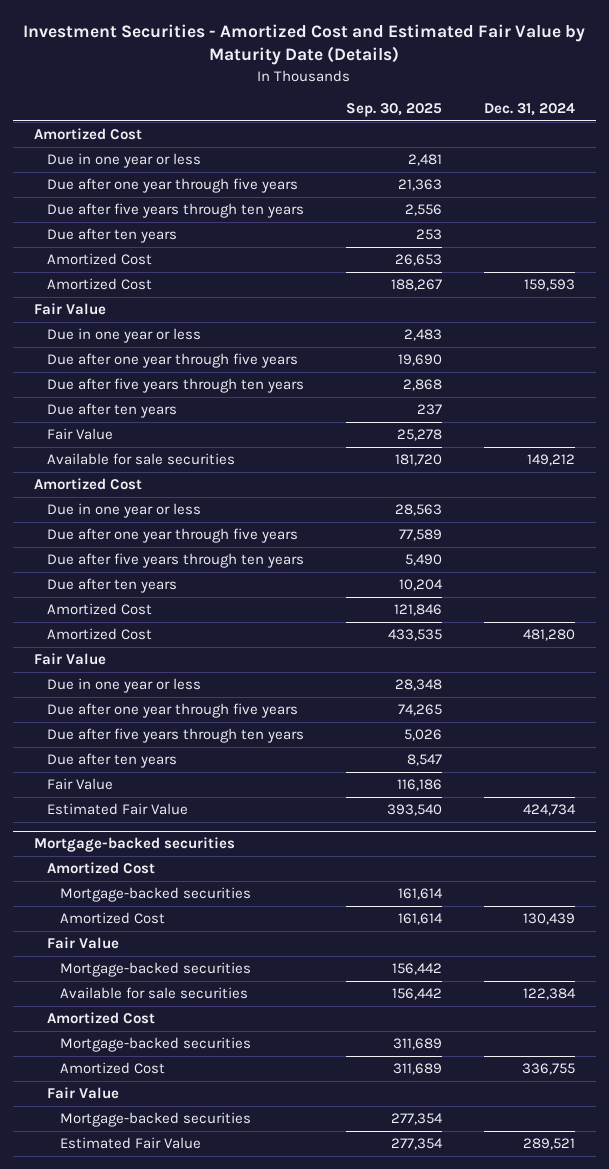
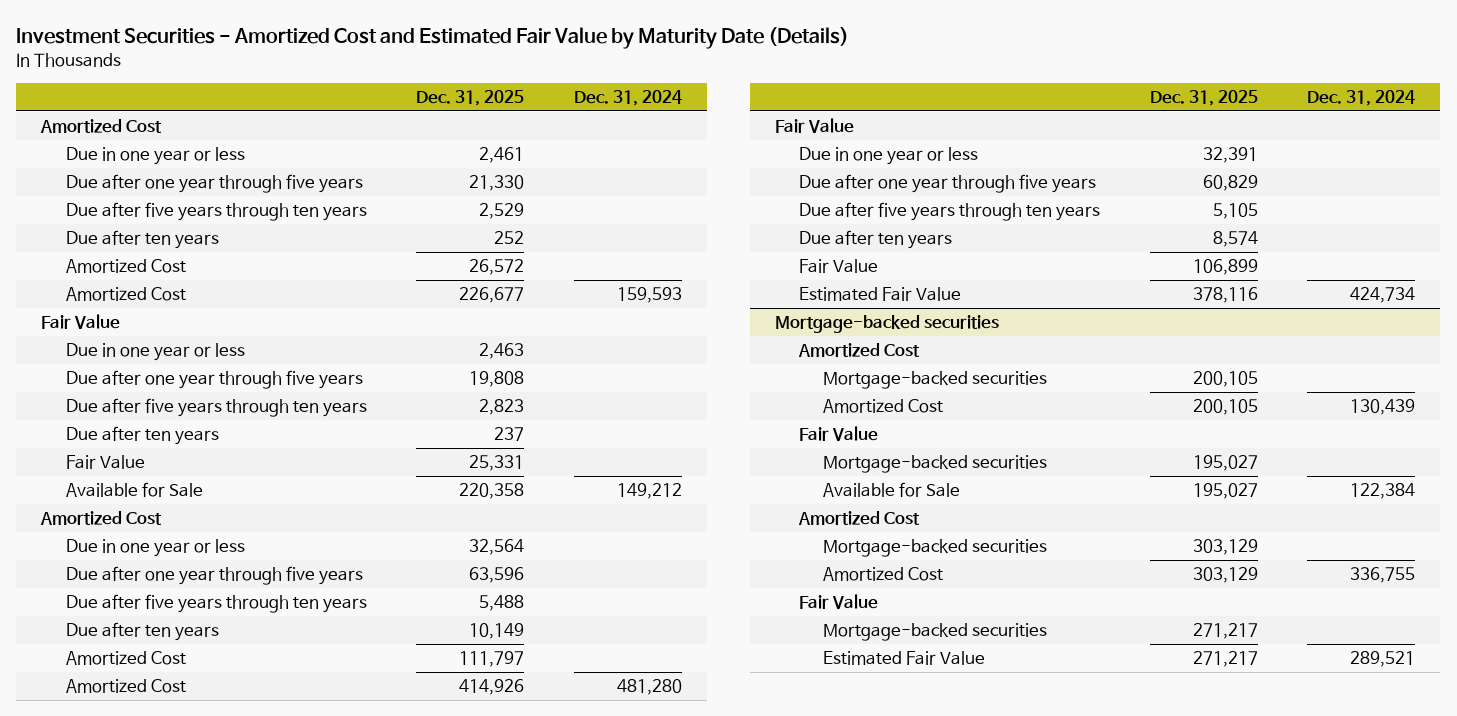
[346,102,443,117] Sep. 30, 2025 -> none
none -> [416,90,525,107] Dec. 31, 2025
[47,453,236,466] Available for sale securities -> [65,482,203,498] Available for Sale
[60,987,249,1000] Available for sale securities -> [823,482,961,498] Available for Sale

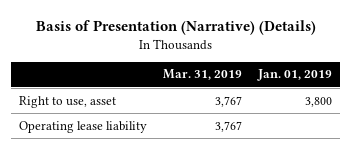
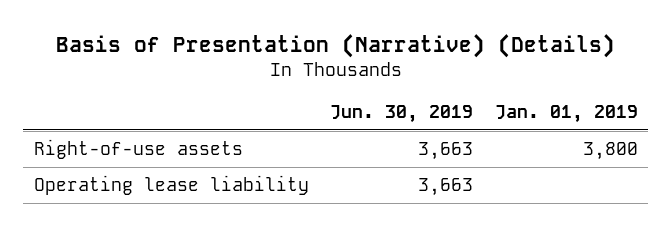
[163,69,243,81] Mar. 31, 2019 -> none
none -> [330,105,474,124] Jun. 30, 2019
[19,95,117,108] Right to use, asset -> [34,139,244,160] Right-of-use assets

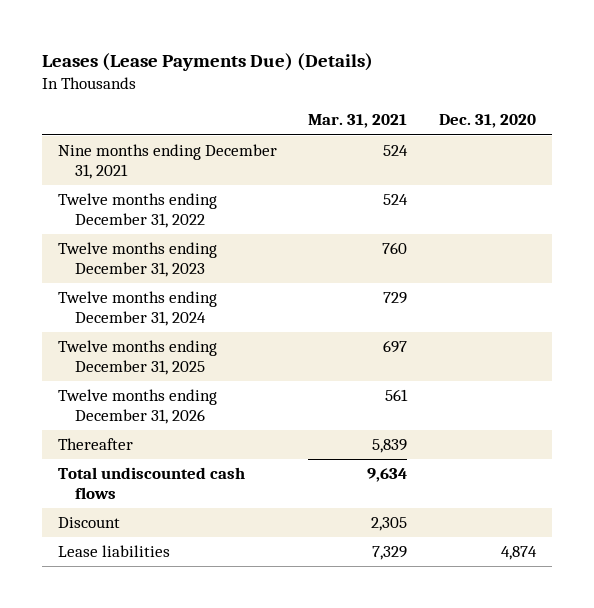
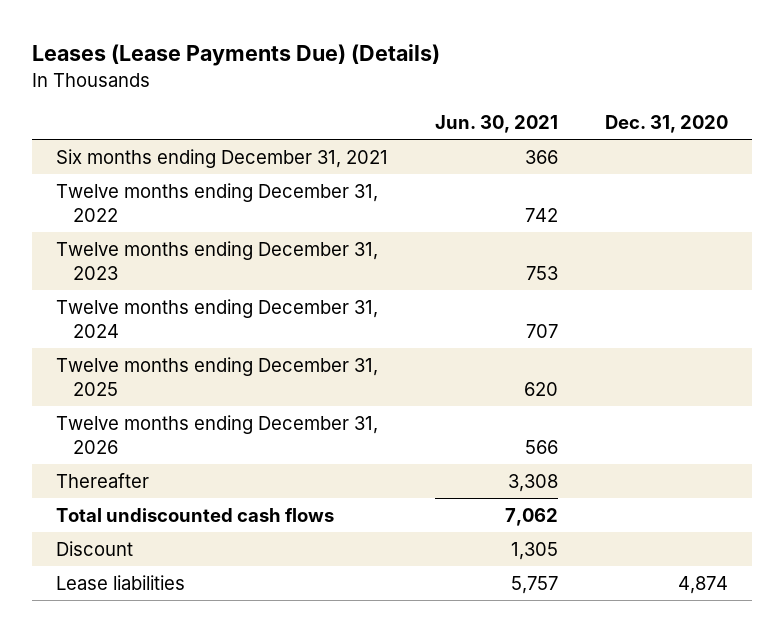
[308,114,408,129] Mar. 31, 2021 -> none
none -> [434,115,558,134] Jun. 30, 2021
[57,144,277,180] Nine months ending December 31, 2021 -> [55,148,388,168] Six months ending December 31, 2021

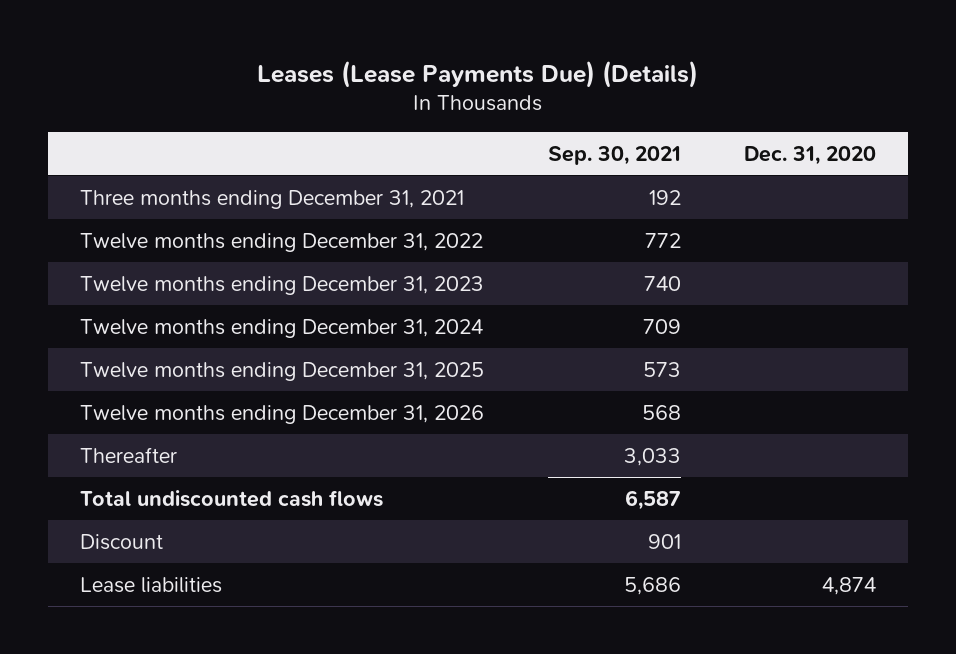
[434,115,558,134] Jun. 30, 2021 -> none
none -> [547,145,681,165] Sep. 30, 2021
[55,148,388,168] Six months ending December 31, 2021 -> [80,189,465,209] Three months ending December 31, 2021

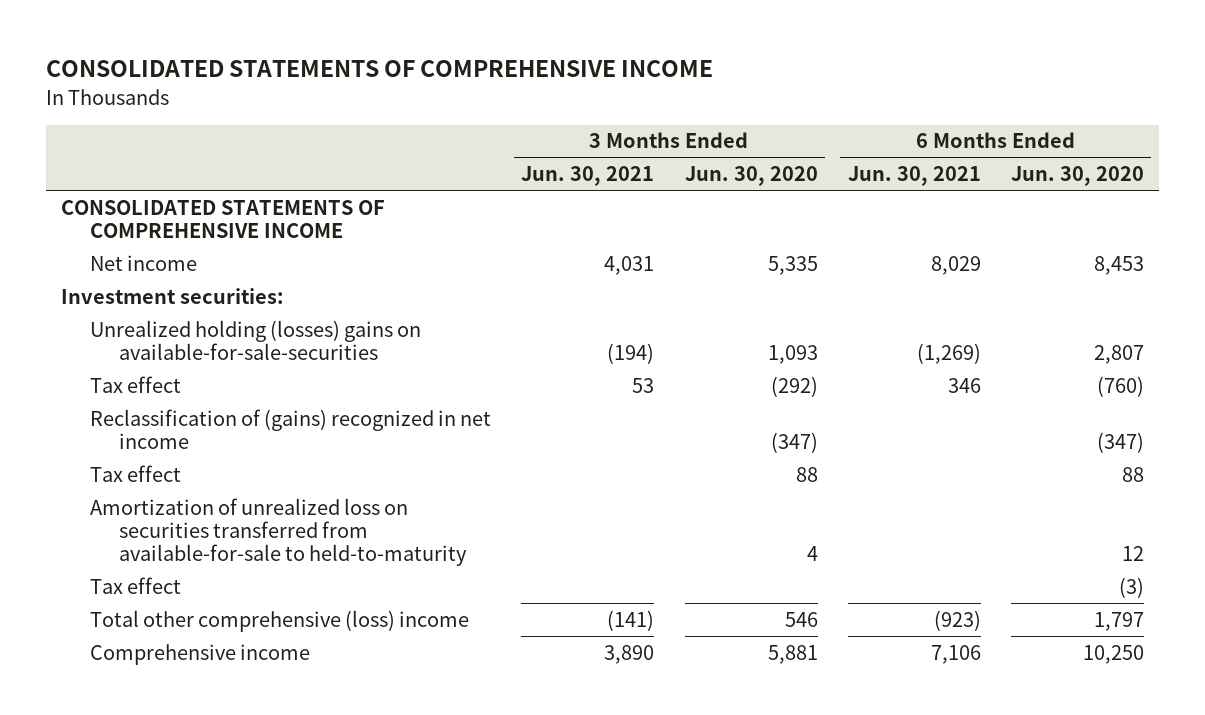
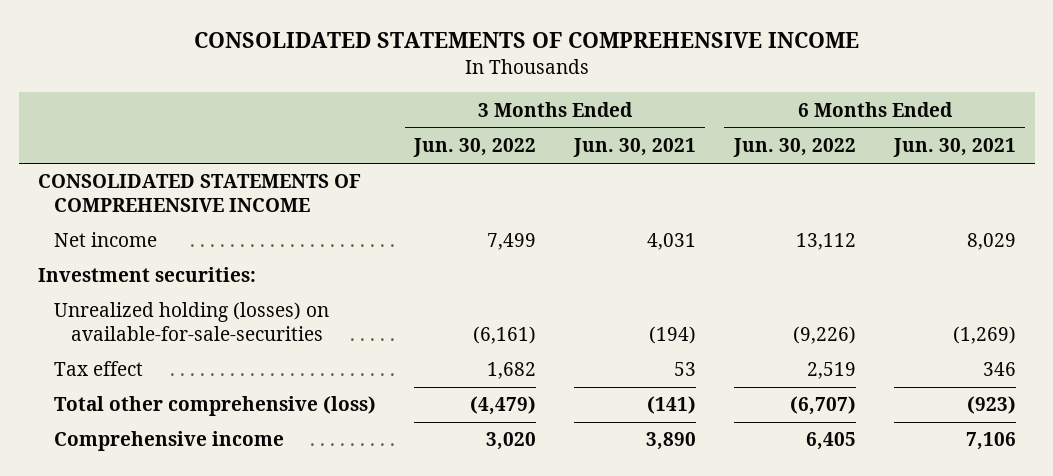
[684,166,818,187] Jun. 30, 2020 -> none
[1010,166,1144,187] Jun. 30, 2020 -> none
none -> [413,138,537,158] Jun. 30, 2022
none -> [732,138,856,158] Jun. 30, 2022
[90,319,422,361] Unrealized holding (losses) gains on available-for-sale-securities -> [54,302,330,341] Unrealized holding (losses) on available-for-sale-securities
[90,408,492,450] Reclassification of (gains) recognized in net income -> none
[90,464,182,482] Tax effect -> none
[90,497,467,567] Amortization of unrealized loss on securities transferred from available-for-sale to held-to-maturity -> none
[90,576,182,594] Tax effect -> none
[90,609,470,632] Total other comprehensive (loss) income -> [54,396,377,417] Total other comprehensive (loss)

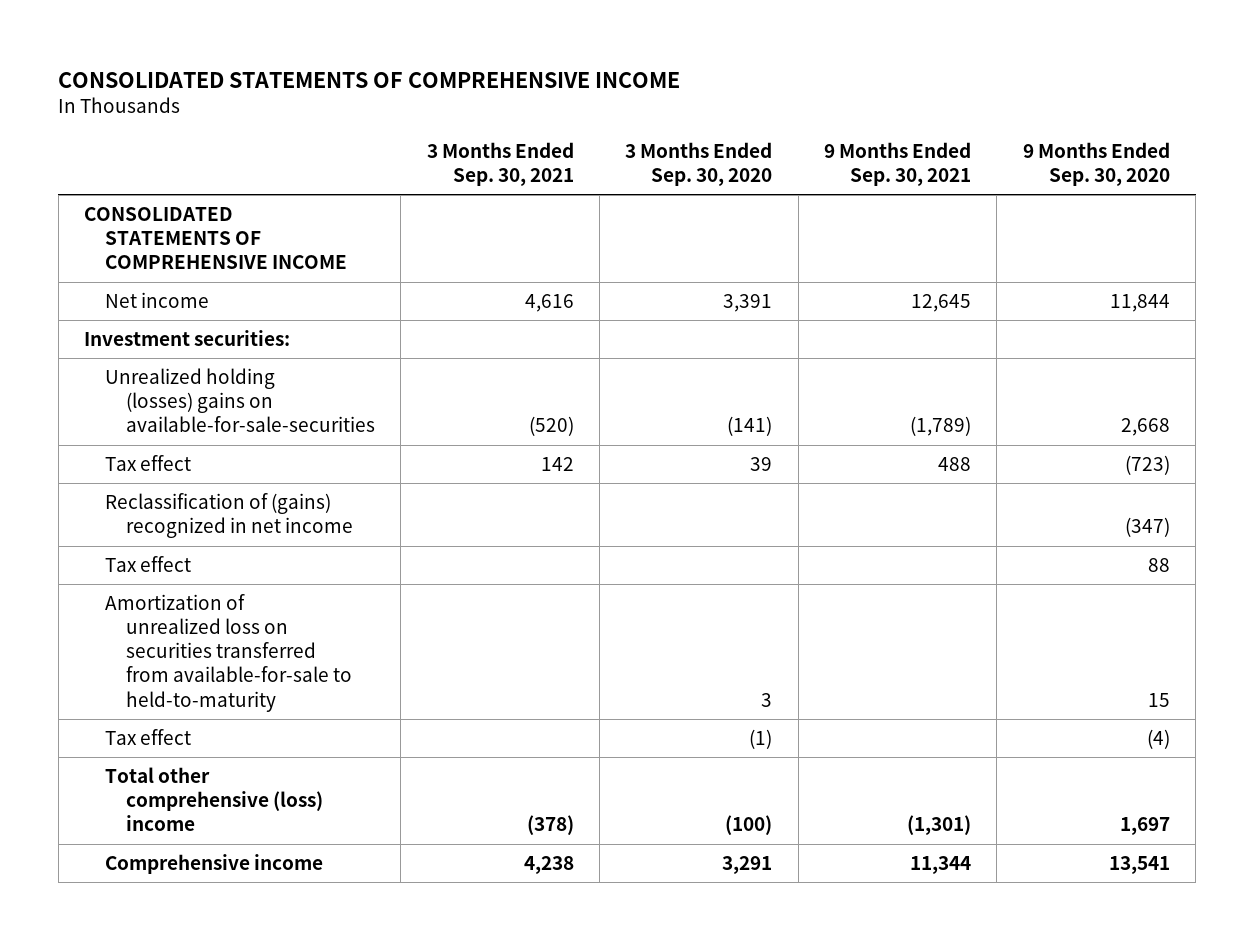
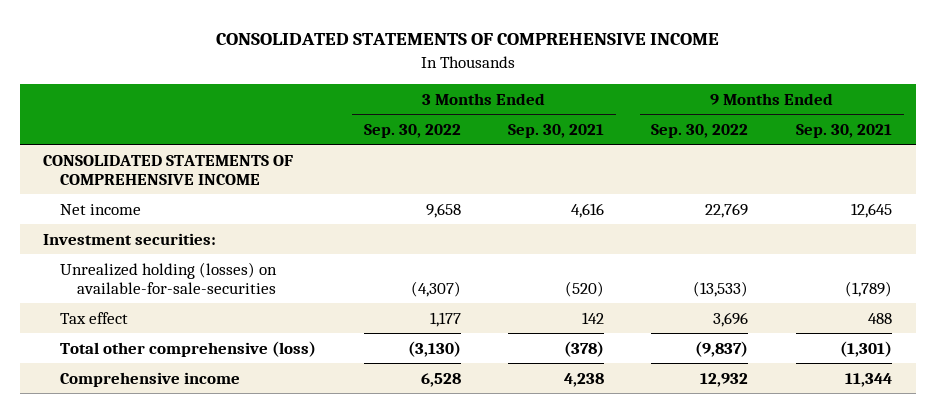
[625,141,773,187] 3 Months Ended Sep. 30, 2020 -> none
[1022,141,1170,187] 9 Months Ended Sep. 30, 2020 -> none
none -> [363,123,461,138] Sep. 30, 2022
none -> [651,123,749,138] Sep. 30, 2022
[105,368,375,433] Unrealized holding (losses) gains on available-for-sale-securities -> [60,261,278,294] Unrealized holding (losses) on available-for-sale-securities
[105,493,353,539] Reclassification of (gains) recognized in net income -> none
[105,556,192,573] Tax effect -> none
[105,594,352,712] Amortization of unrealized loss on securities transferred from available-for-sale to held-to-maturity -> none
[105,729,192,746] Tax effect -> none
[105,767,323,832] Total other comprehensive (loss) income -> [60,340,317,357] Total other comprehensive (loss)

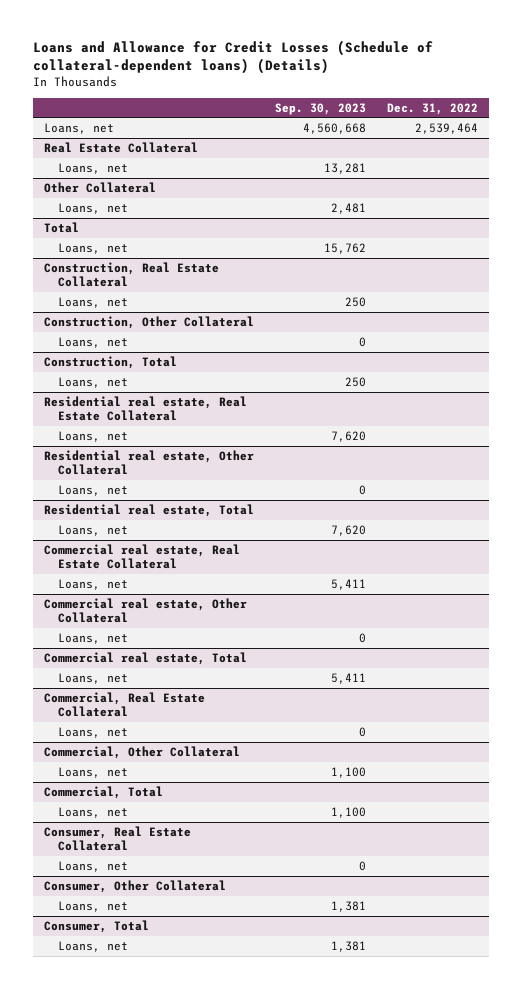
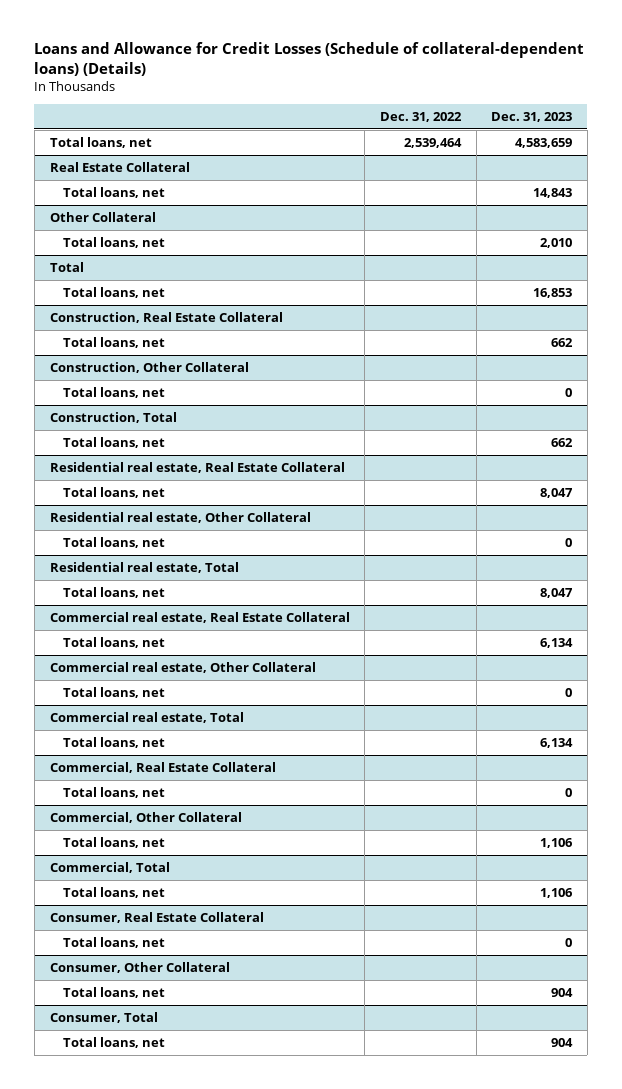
[275,102,367,115] Sep. 30, 2023 -> none
none -> [491,112,573,123] Dec. 31, 2023
[43,122,114,134] Loans, net -> [49,136,152,148] Total loans, net
[58,162,129,174] Loans, net -> [63,186,166,198] Total loans, net
[58,202,129,214] Loans, net -> [63,236,166,248] Total loans, net
[58,242,129,254] Loans, net -> [63,286,166,298] Total loans, net
[58,296,129,308] Loans, net -> [63,336,166,348] Total loans, net
[58,336,129,348] Loans, net -> [63,386,166,398] Total loans, net
[58,376,129,388] Loans, net -> [63,436,166,448] Total loans, net
[58,430,129,442] Loans, net -> [63,486,166,498] Total loans, net
[58,484,129,496] Loans, net -> [63,536,166,548] Total loans, net
[58,524,129,536] Loans, net -> [63,586,166,598] Total loans, net
[58,578,129,590] Loans, net -> [63,636,166,648] Total loans, net
[58,632,129,644] Loans, net -> [63,686,166,698] Total loans, net
[58,672,129,684] Loans, net -> [63,736,166,748] Total loans, net
[58,726,129,738] Loans, net -> [63,786,166,798] Total loans, net
[58,766,129,778] Loans, net -> [63,836,166,848] Total loans, net
[58,806,129,818] Loans, net -> [63,886,166,898] Total loans, net
[58,860,129,872] Loans, net -> [63,936,166,948] Total loans, net
[58,900,129,912] Loans, net -> [63,986,166,998] Total loans, net
[58,940,129,952] Loans, net -> [63,1036,166,1048] Total loans, net

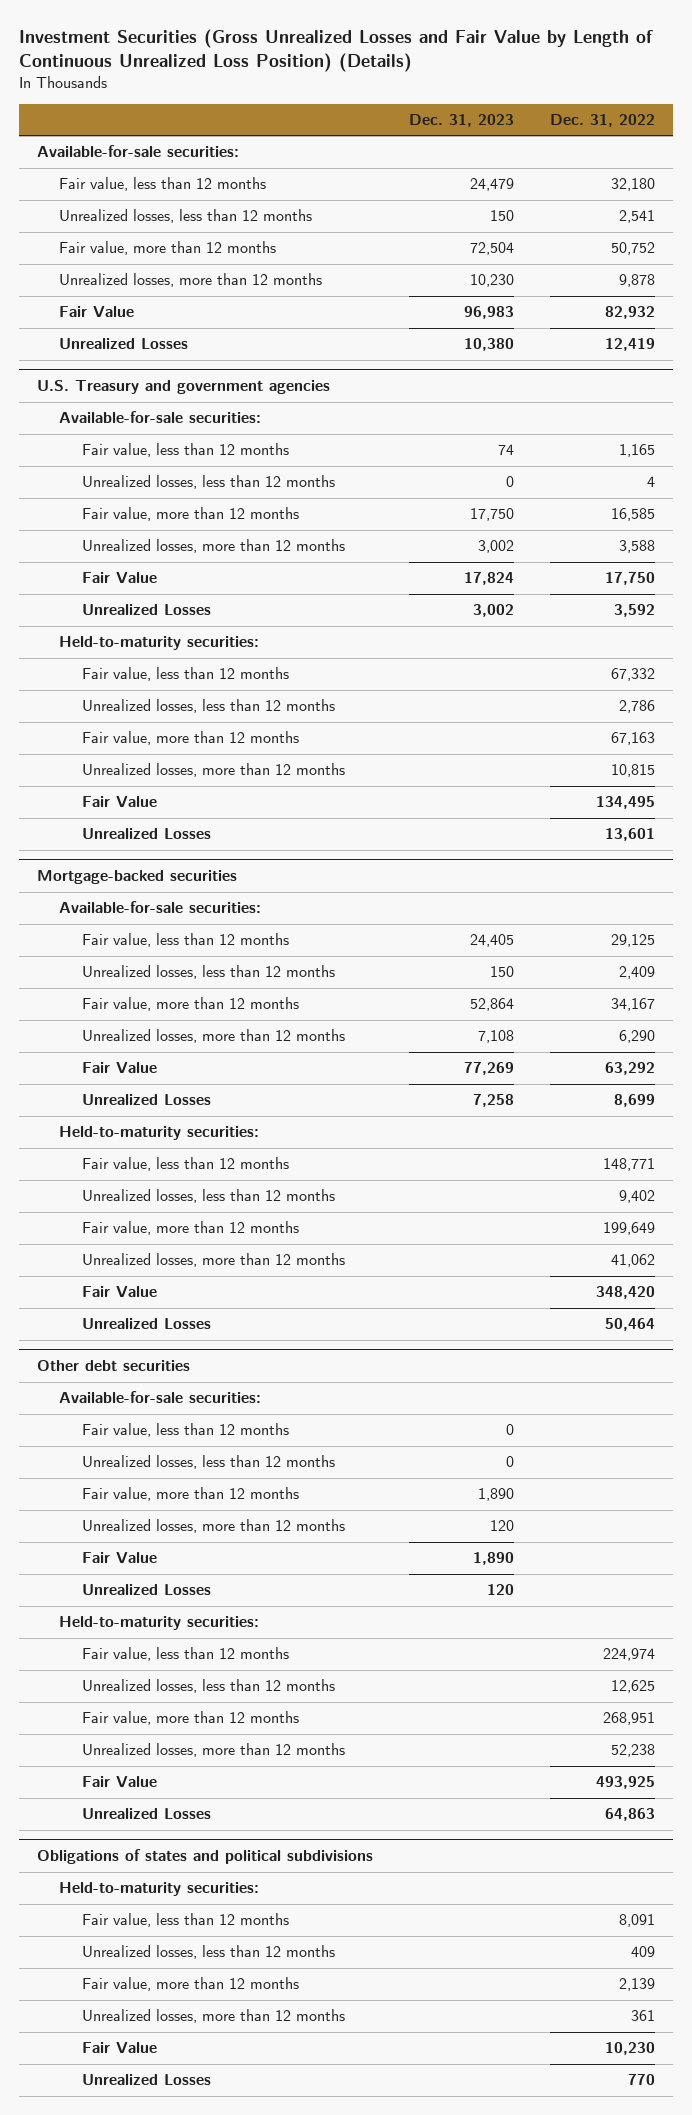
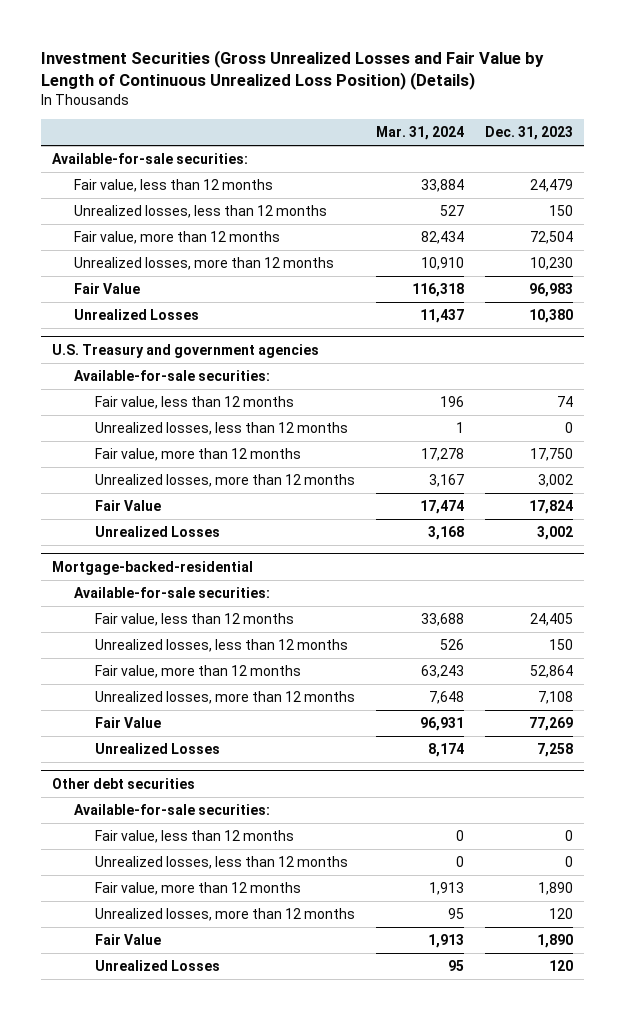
[549,114,655,128] Dec. 31, 2022 -> none
none -> [376,126,465,141] Mar. 31, 2024
[59,636,260,651] Held-to-maturity securities: -> none
[81,667,289,682] Fair value, less than 12 months -> none
[81,699,335,714] Unrealized losses, less than 12 months -> none
[81,731,299,746] Fair value, more than 12 months -> none
[81,763,345,778] Unrealized losses, more than 12 months -> none
[81,796,157,808] Fair Value -> none
[81,828,211,840] Unrealized Losses -> none
[36,870,237,885] Mortgage-backed securities -> [51,560,253,575] Mortgage-backed-residential
[59,1126,260,1141] Held-to-maturity securities: -> none
[81,1157,289,1172] Fair value, less than 12 months -> none
[81,1189,335,1204] Unrealized losses, less than 12 months -> none
[81,1221,299,1236] Fair value, more than 12 months -> none
[81,1253,345,1268] Unrealized losses, more than 12 months -> none
[81,1286,157,1298] Fair Value -> none
[81,1318,211,1330] Unrealized Losses -> none
[59,1616,260,1631] Held-to-maturity securities: -> none
[81,1647,289,1662] Fair value, less than 12 months -> none
[81,1679,335,1694] Unrealized losses, less than 12 months -> none
[81,1711,299,1726] Fair value, more than 12 months -> none
[81,1743,345,1758] Unrealized losses, more than 12 months -> none
[81,1776,157,1788] Fair Value -> none
[81,1808,211,1820] Unrealized Losses -> none
[36,1849,373,1865] Obligations of states and political subdivisions -> none
[59,1882,260,1897] Held-to-maturity securities: -> none
[81,1913,289,1928] Fair value, less than 12 months -> none
[81,1945,335,1960] Unrealized losses, less than 12 months -> none
[81,1977,299,1992] Fair value, more than 12 months -> none
[81,2009,345,2024] Unrealized losses, more than 12 months -> none
[81,2042,157,2054] Fair Value -> none
[81,2074,211,2086] Unrealized Losses -> none

